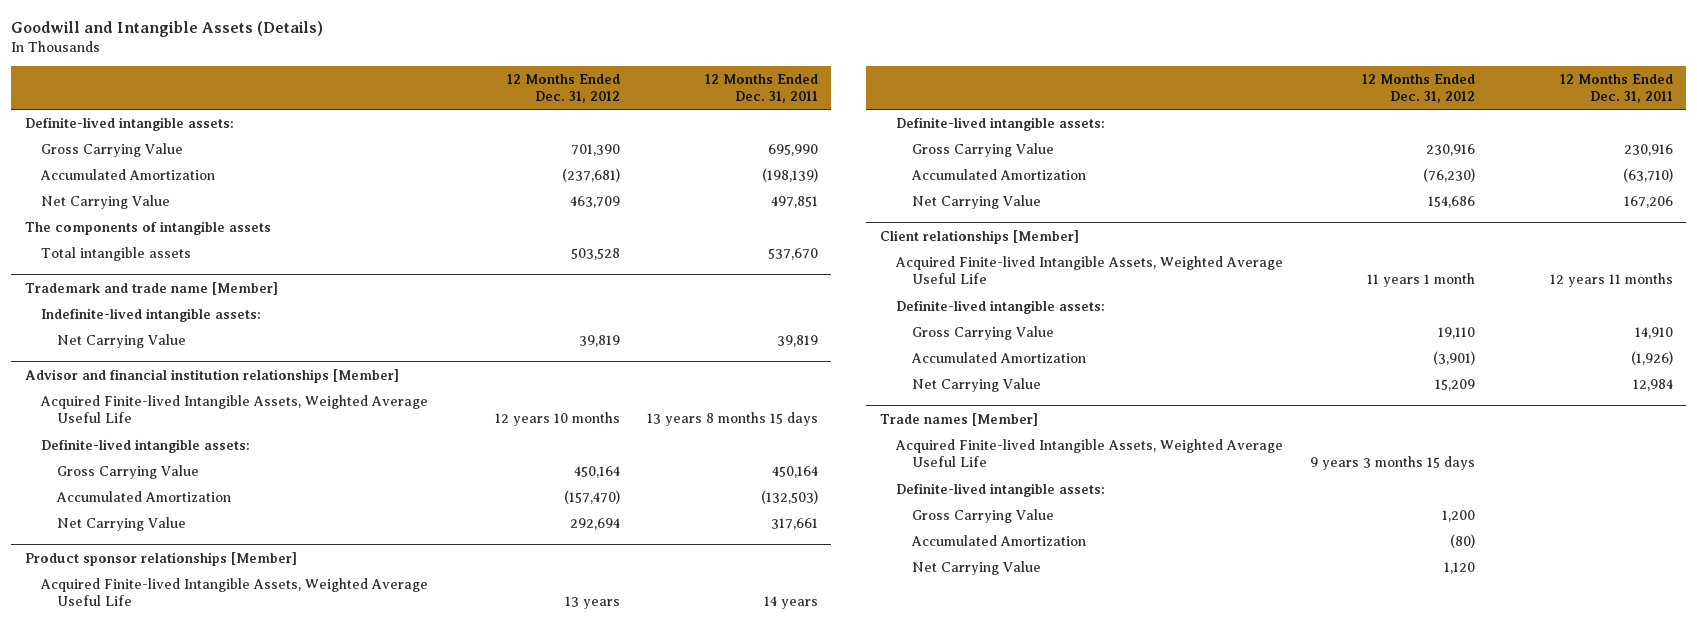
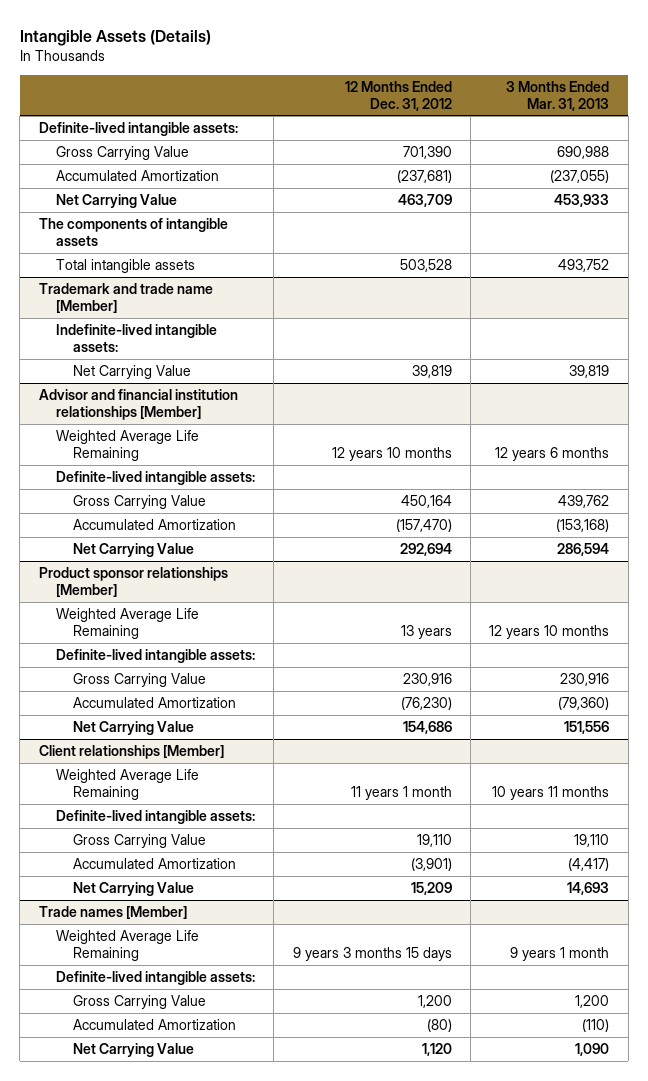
[11,20,324,37] Goodwill and Intangible Assets (Details) -> [19,29,211,46] Intangible Assets (Details)
[704,73,818,103] 12 Months Ended Dec. 31, 2011 -> none
none -> [506,80,610,111] 3 Months Ended Mar. 31, 2013
[40,394,429,424] Acquired Finite-lived Intangible Assets, Weighted Average Useful Life -> [55,430,199,461] Weighted Average Life Remaining
[40,577,429,607] Acquired Finite-lived Intangible Assets, Weighted Average Useful Life -> [55,608,199,639] Weighted Average Life Remaining
[894,255,1283,285] Acquired Finite-lived Intangible Assets, Weighted Average Useful Life -> [55,769,199,800] Weighted Average Life Remaining
[894,438,1283,468] Acquired Finite-lived Intangible Assets, Weighted Average Useful Life -> [55,930,199,961] Weighted Average Life Remaining

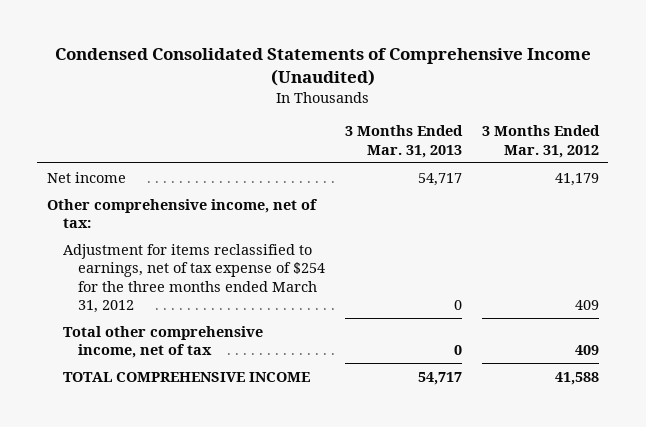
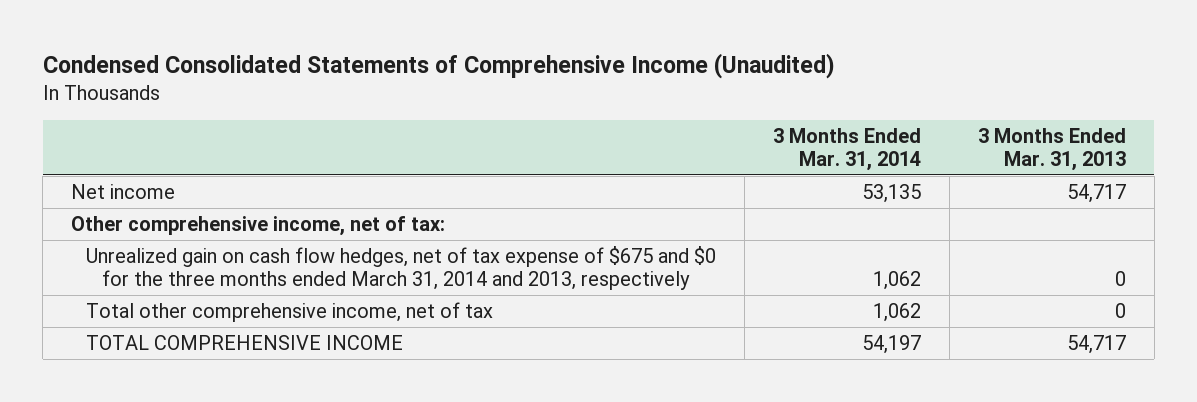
[481,125,600,158] 3 Months Ended Mar. 31, 2012 -> none
none -> [773,127,922,171] 3 Months Ended Mar. 31, 2014
[62,243,326,314] Adjustment for items reclassified to earnings, net of tax expense of $254 for the three months ended March 31, 2012 -> [86,245,717,291] Unrealized gain on cash flow hedges, net of tax expense of $675 and $0 for the three months ended March 31, 2014 and 2013, respectively

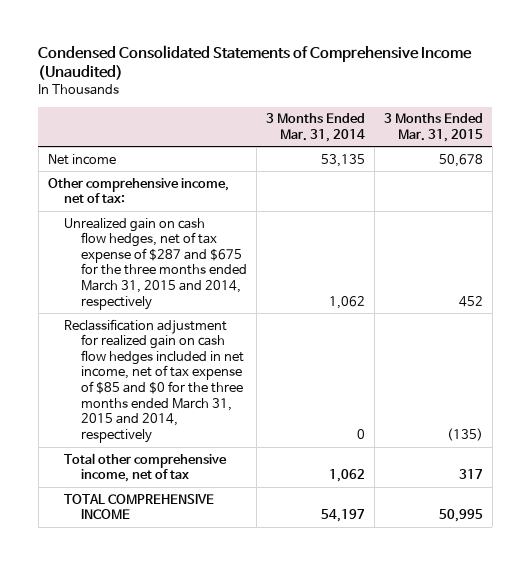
[977,127,1126,171] 3 Months Ended Mar. 31, 2013 -> none
none -> [383,113,483,142] 3 Months Ended Mar. 31, 2015
[86,245,717,291] Unrealized gain on cash flow hedges, net of tax expense of $675 and $0 for the three months ended March 31, 2014 and 2013, respectively -> [64,217,248,310] Unrealized gain on cash flow hedges, net of tax expense of $287 and $675 for the three months ended March 31, 2015 and 2014, respectively
none -> [64,318,245,443] Reclassification adjustment for realized gain on cash flow hedges included in net income, net of tax expense of $85 and $0 for the three months ended March 31, 2015 and 2014, respectively

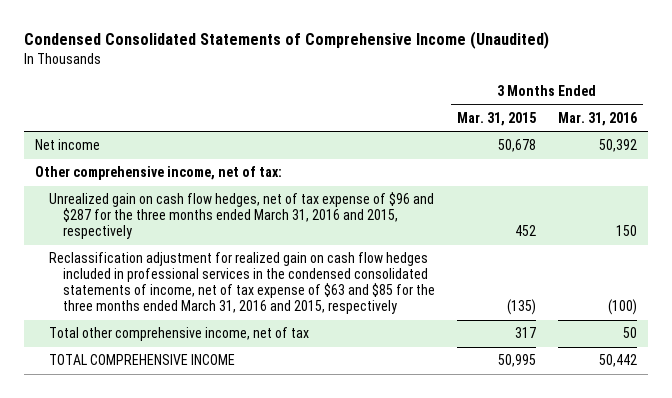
[266,113,366,142] 3 Months Ended Mar. 31, 2014 -> none
none -> [558,111,638,126] Mar. 31, 2016
[64,217,248,310] Unrealized gain on cash flow hedges, net of tax expense of $287 and $675 for the three months ended March 31, 2015 and 2014, respectively -> [48,192,434,240] Unrealized gain on cash flow hedges, net of tax expense of $96 and $287 for the three months ended March 31, 2016 and 2015, respectively
[64,318,245,443] Reclassification adjustment for realized gain on cash flow hedges included in net income, net of tax expense of $85 and $0 for the three months ended March 31, 2015 and 2014, respectively -> [48,252,435,315] Reclassification adjustment for realized gain on cash flow hedges included in professional services in the condensed consolidated statements of income, net of tax expense of $63 and $85 for the three months ended March 31, 2016 and 2015, respectively

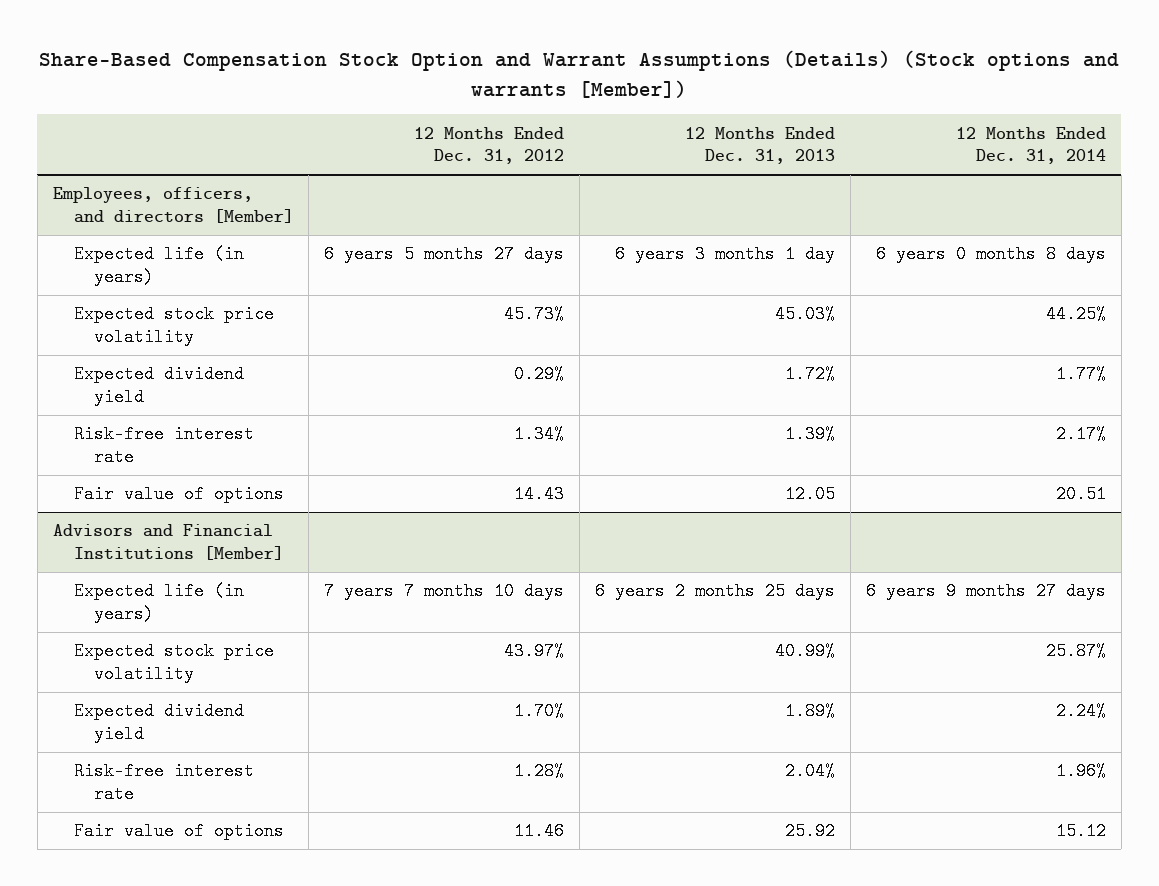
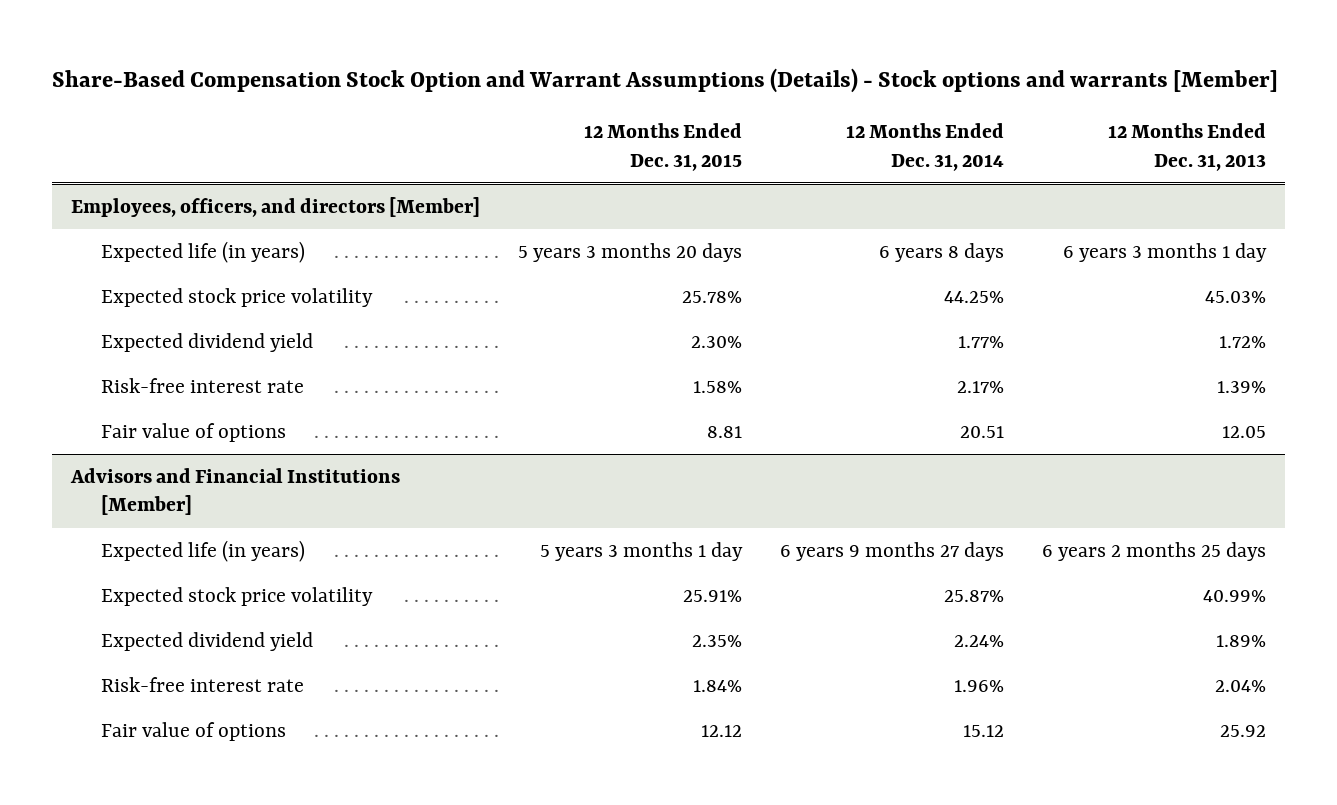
[39,50,1120,98] Share-Based Compensation Stock Option and Warrant Assumptions (Details) (Stock options and warrants [Member]) -> [51,67,1278,93] Share-Based Compensation Stock Option and Warrant Assumptions (Details) - Stock options and warrants [Member]
[414,126,565,165] 12 Months Ended Dec. 31, 2012 -> none
none -> [584,123,743,171] 12 Months Ended Dec. 31, 2015
[875,245,1106,264] 6 years 0 months 8 days -> [879,243,1005,263] 6 years 8 days

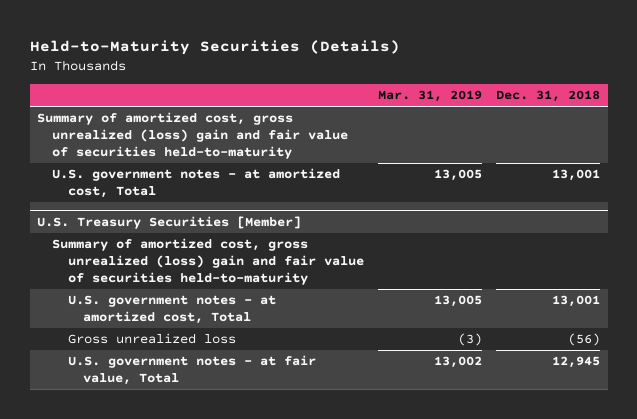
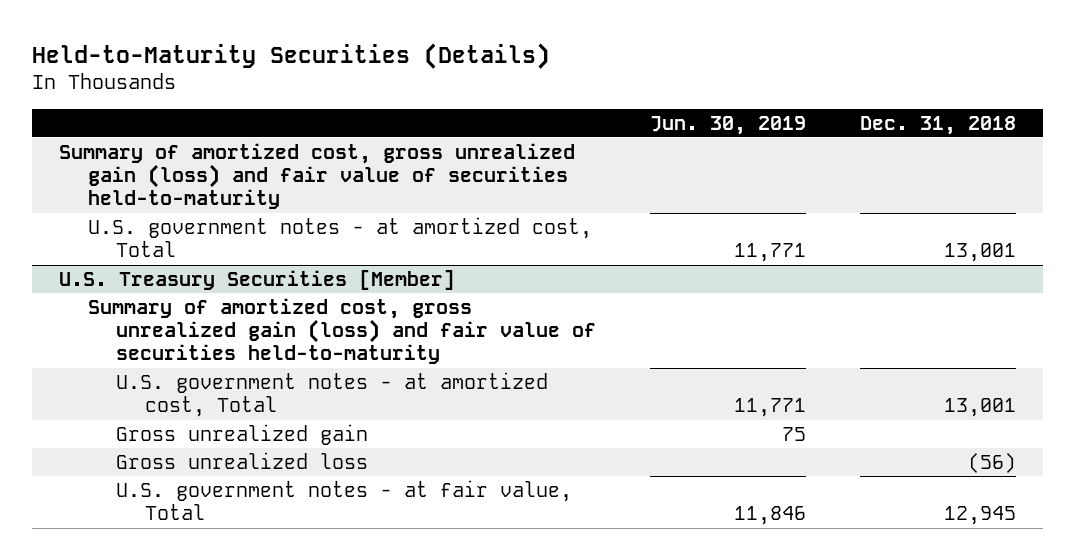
[378,90,483,103] Mar. 31, 2019 -> none
none -> [650,115,807,135] Jun. 30, 2019
[36,112,349,159] Summary of amortized cost, gross unrealized (loss) gain and fair value of securities held-to-maturity -> [59,143,576,210] Summary of amortized cost, gross unrealized gain (loss) and fair value of securities held-to-maturity
[52,238,364,285] Summary of amortized cost, gross unrealized (loss) gain and fair value of securities held-to-maturity -> [87,298,597,365] Summary of amortized cost, gross unrealized gain (loss) and fair value of securities held-to-maturity
none -> [116,424,369,446] Gross unrealized gain

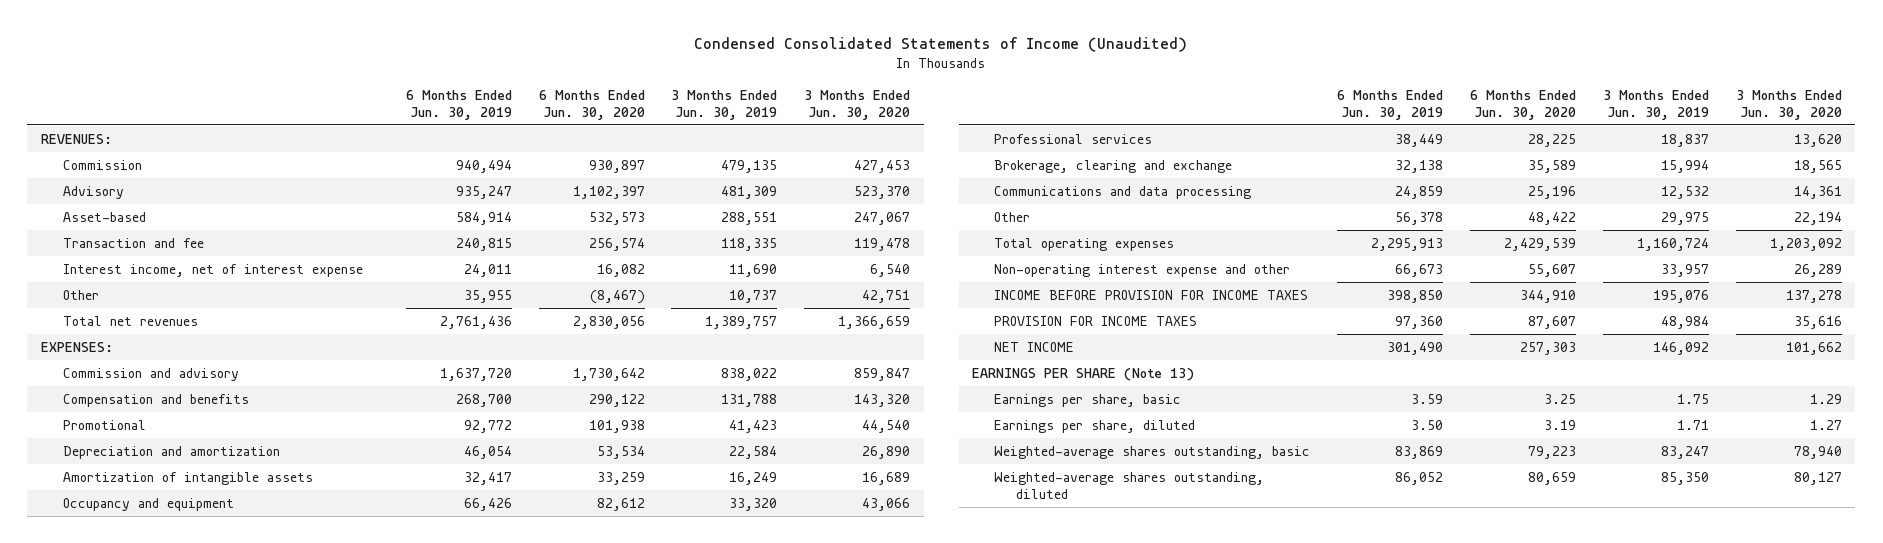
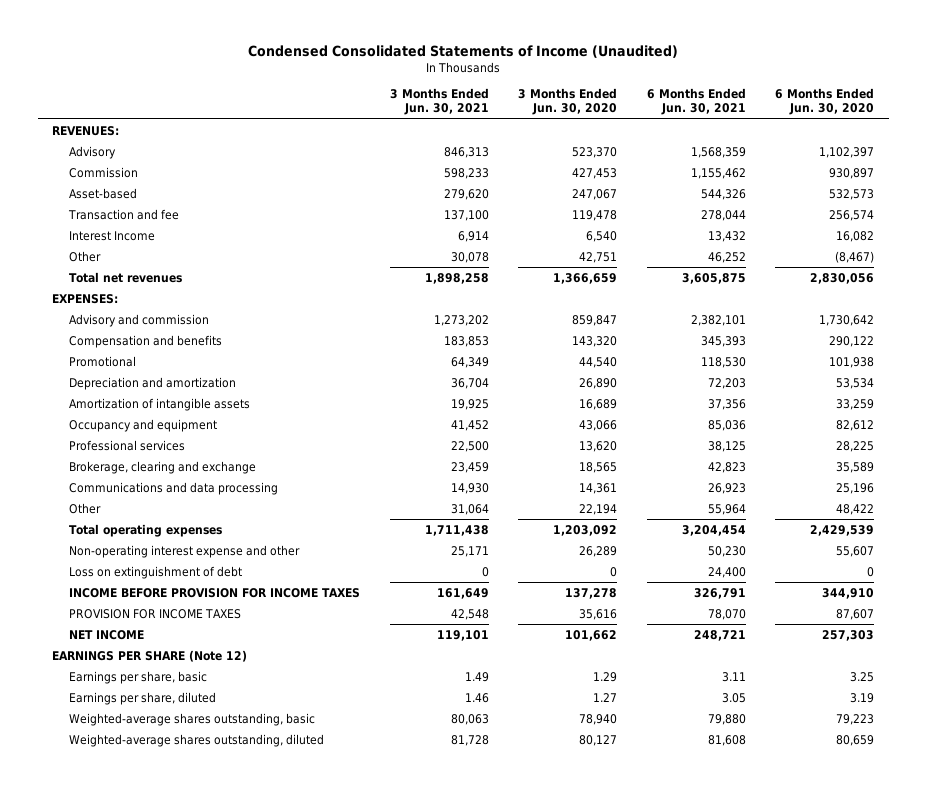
[405,89,512,120] 6 Months Ended Jun. 30, 2019 -> none
[671,89,778,120] 3 Months Ended Jun. 30, 2019 -> none
none -> [389,88,489,116] 3 Months Ended Jun. 30, 2021
none -> [646,88,746,116] 6 Months Ended Jun. 30, 2021
[62,159,142,170] Commission -> [69,166,139,178] Commission
[62,263,363,277] Interest income, net of interest expense -> [69,230,156,241] Interest Income
[62,367,239,381] Commission and advisory -> [69,313,210,327] Advisory and commission
none -> [69,565,243,579] Loss on extinguishment of debt
[972,367,1195,381] EARNINGS PER SHARE (Note 13) -> [52,649,248,662] EARNINGS PER SHARE (Note 12)

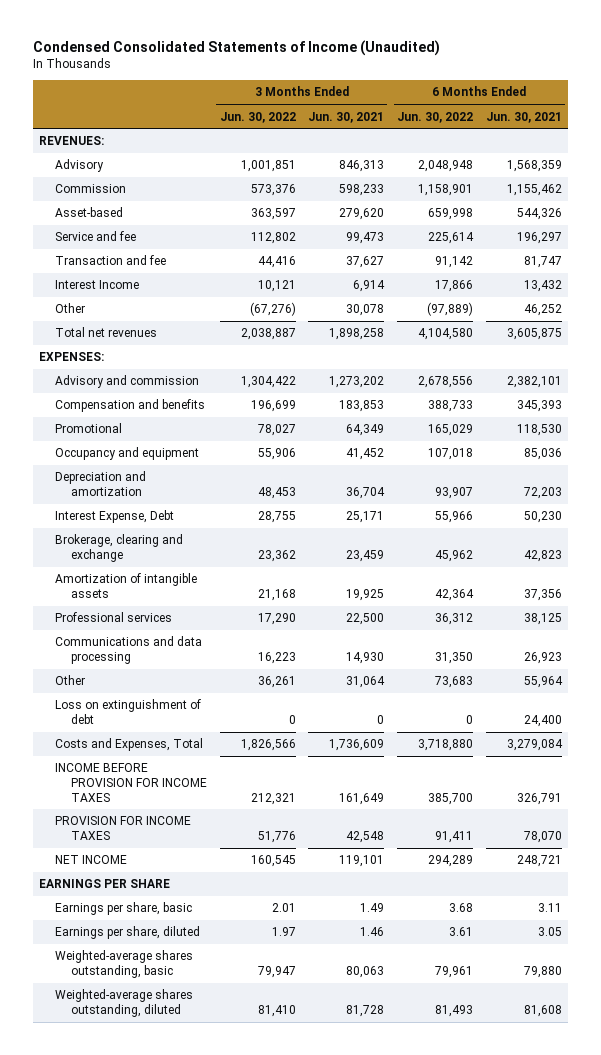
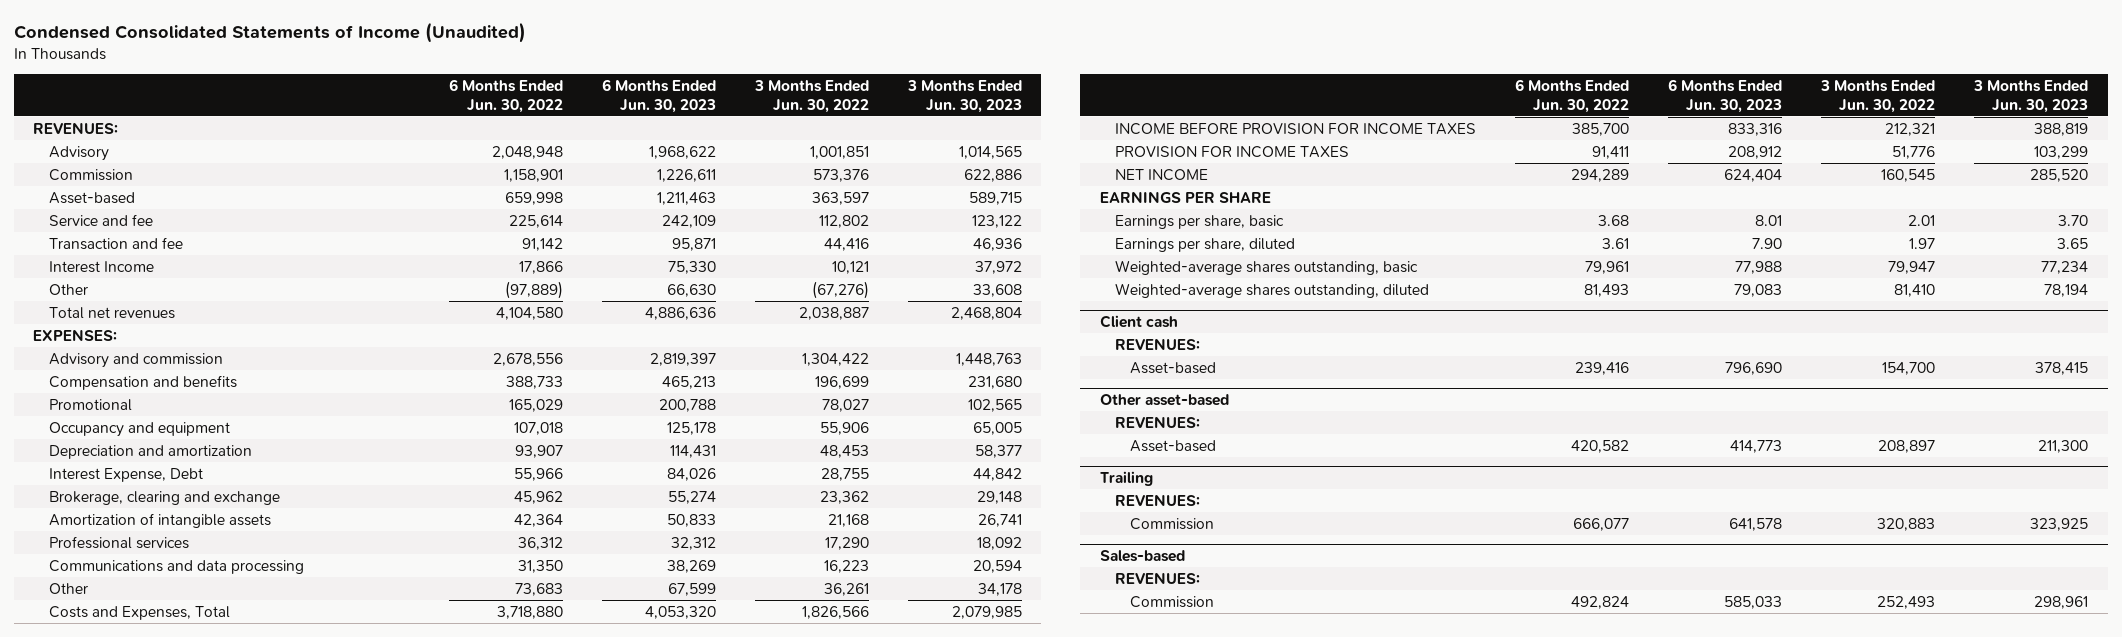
[308,111,385,123] Jun. 30, 2021 -> none
[485,111,562,123] Jun. 30, 2021 -> none
none -> [601,79,716,113] 6 Months Ended Jun. 30, 2023
none -> [906,80,1022,113] 3 Months Ended Jun. 30, 2023
[55,699,202,724] Loss on extinguishment of debt -> none
none -> [1099,315,1178,329] Client cash
none -> [1114,338,1200,350] REVENUES:
none -> [1130,361,1217,374] Asset-based
none -> [1099,394,1229,407] Other asset-based
none -> [1114,416,1200,428] REVENUES:
none -> [1130,439,1217,452] Asset-based
none -> [1099,471,1153,487] Trailing
none -> [1114,494,1200,506] REVENUES:
none -> [1130,517,1215,530] Commission
none -> [1099,550,1185,563] Sales-based
none -> [1114,572,1200,584] REVENUES:
none -> [1130,595,1215,608] Commission

